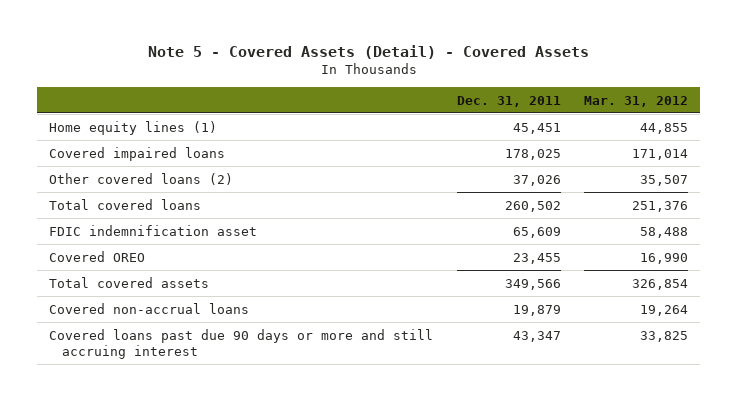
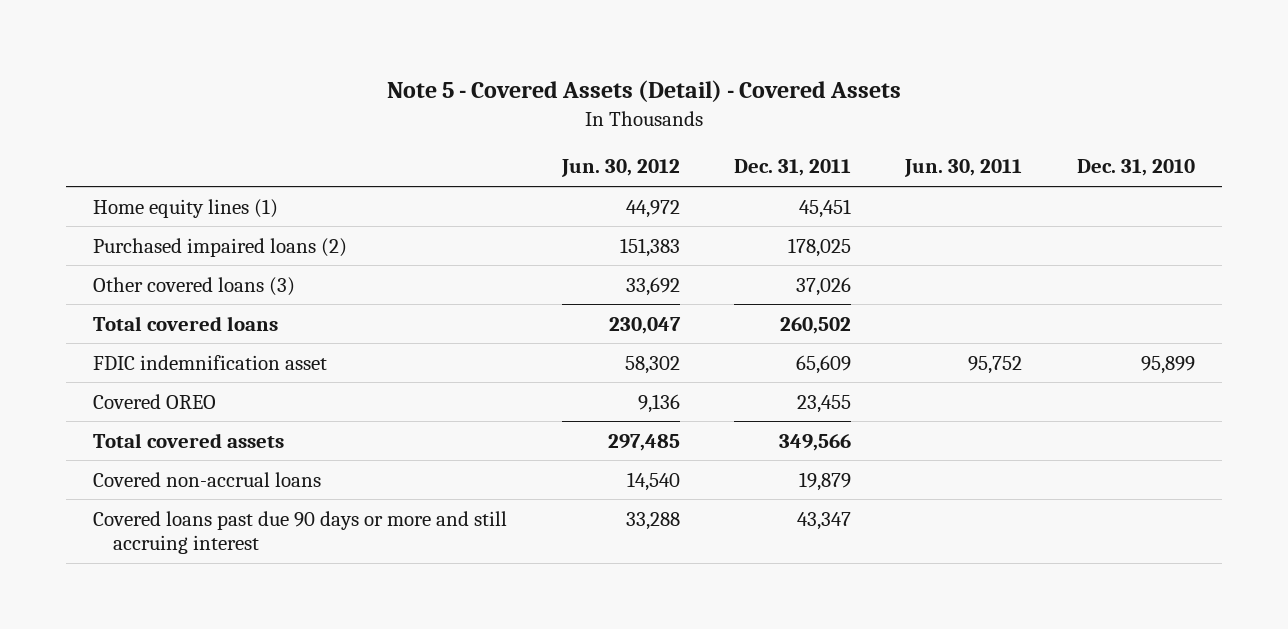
[584,95,689,107] Mar. 31, 2012 -> none
none -> [560,159,680,178] Jun. 30, 2012
none -> [904,159,1023,178] Jun. 30, 2011
none -> [1076,159,1195,177] Dec. 31, 2010
[48,146,225,161] Covered impaired loans -> [93,237,348,257] Purchased impaired loans (2)
[48,172,233,185] Other covered loans (2) -> [93,276,296,296] Other covered loans (3)

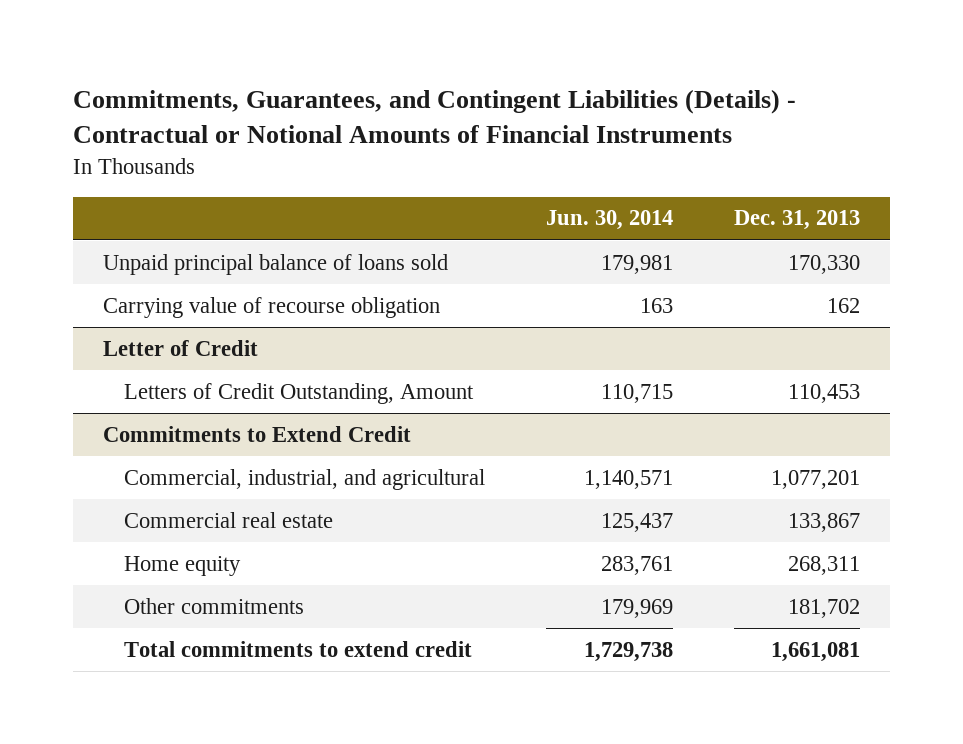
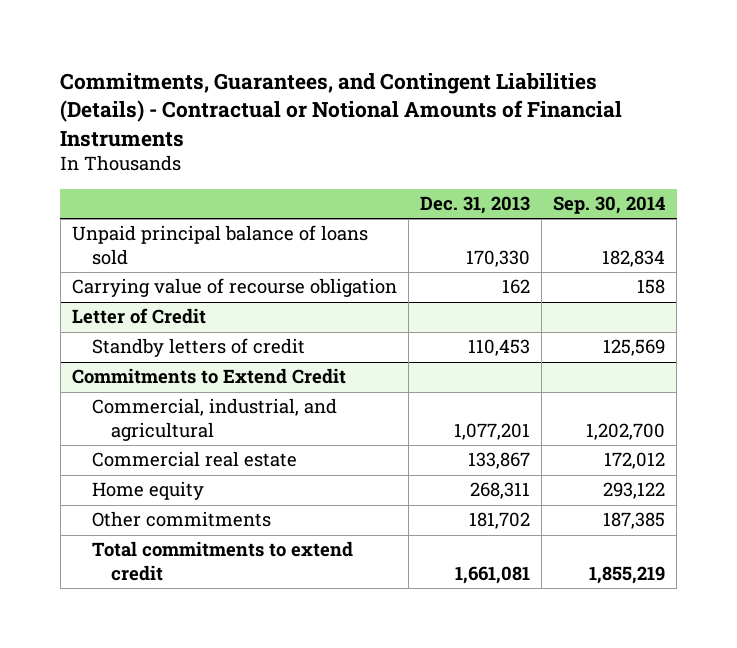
[545,210,673,231] Jun. 30, 2014 -> none
none -> [553,195,666,214] Sep. 30, 2014
[123,382,474,404] Letters of Credit Outstanding, Amount -> [91,338,305,358] Standby letters of credit

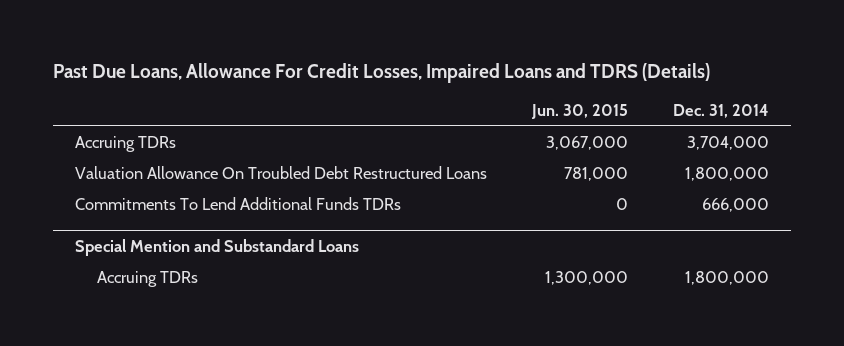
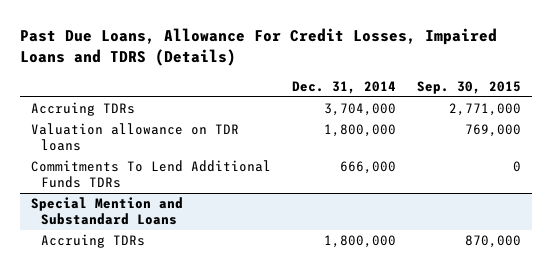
[531,103,629,119] Jun. 30, 2015 -> none
none -> [417,80,522,94] Sep. 30, 2015
[75,166,488,180] Valuation Allowance On Troubled Debt Restructured Loans -> [30,123,239,152] Valuation allowance on TDR loans

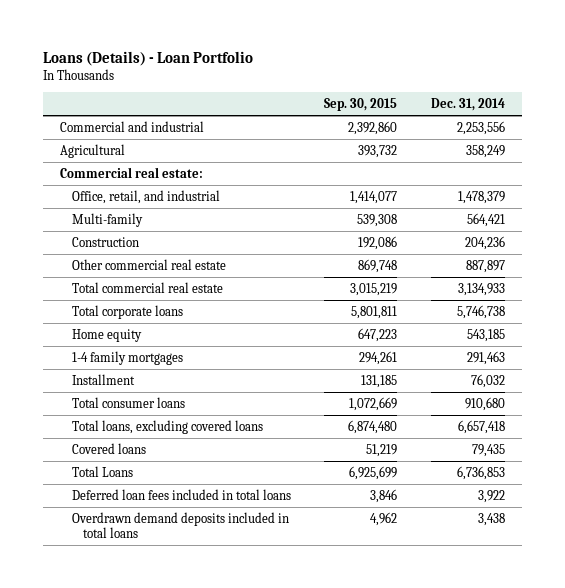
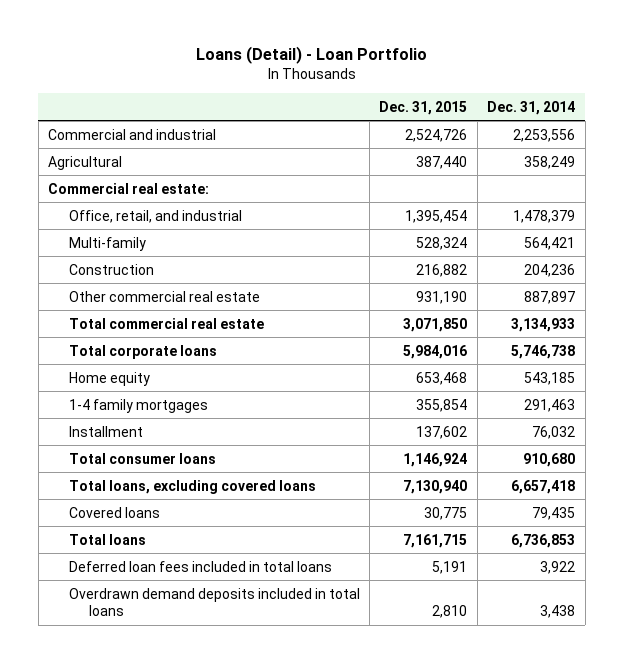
[43,50,254,66] Loans (Details) - Loan Portfolio -> [195,46,427,65] Loans (Detail) - Loan Portfolio
[324,97,398,111] Sep. 30, 2015 -> none
none -> [379,100,468,115] Dec. 31, 2015
[71,465,133,477] Total Loans -> [68,533,146,545] Total loans

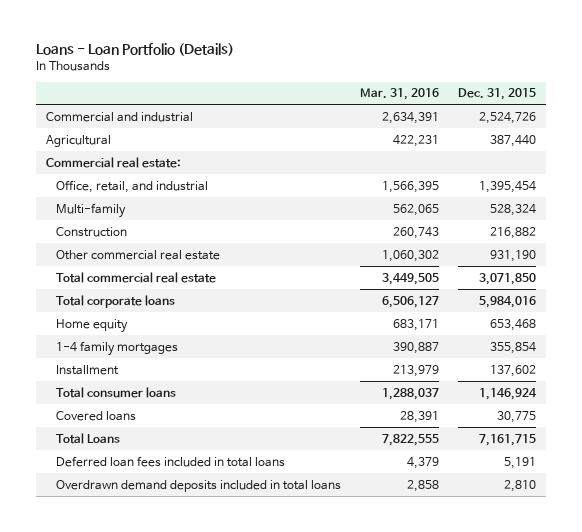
[195,46,427,65] Loans (Detail) - Loan Portfolio -> [35,43,234,57] Loans - Loan Portfolio (Details)
[487,100,576,115] Dec. 31, 2014 -> none
none -> [359,88,439,101] Mar. 31, 2016
[68,479,316,494] Total loans, excluding covered loans -> none
[68,533,146,545] Total loans -> [55,432,120,444] Total Loans

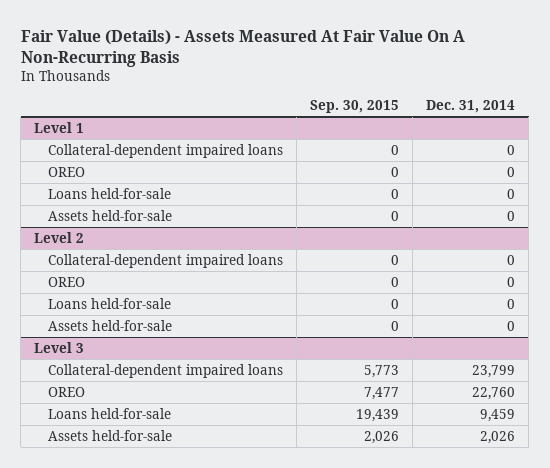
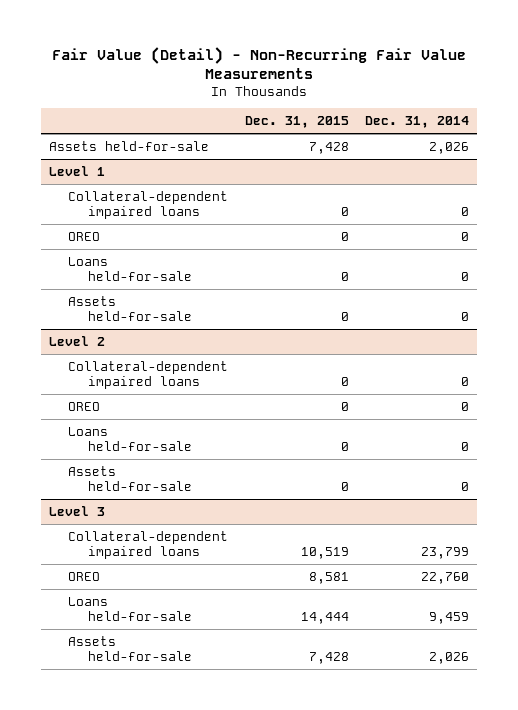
[20,29,465,67] Fair Value (Details) - Assets Measured At Fair Value On A Non-Recurring Basis -> [51,46,466,80] Fair Value (Detail) - Non-Recurring Fair Value Measurements
[310,100,400,114] Sep. 30, 2015 -> none
none -> [244,116,349,129] Dec. 31, 2015
none -> [48,140,209,151] Assets held-for-sale

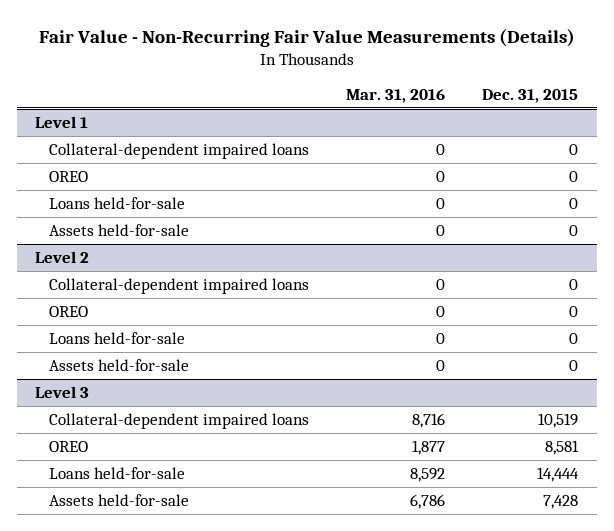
[51,46,466,80] Fair Value (Detail) - Non-Recurring Fair Value Measurements -> [38,28,575,47] Fair Value - Non-Recurring Fair Value Measurements (Details)
[364,116,469,129] Dec. 31, 2014 -> none
none -> [346,89,446,104] Mar. 31, 2016
[48,140,209,151] Assets held-for-sale -> none

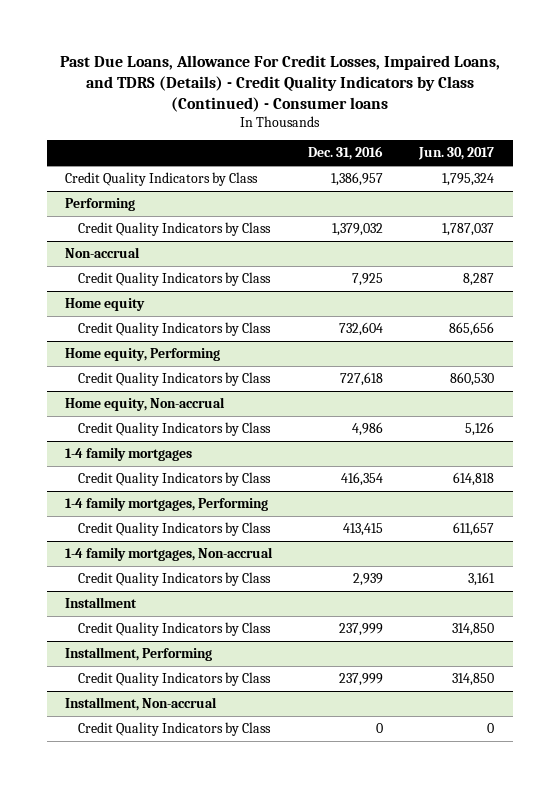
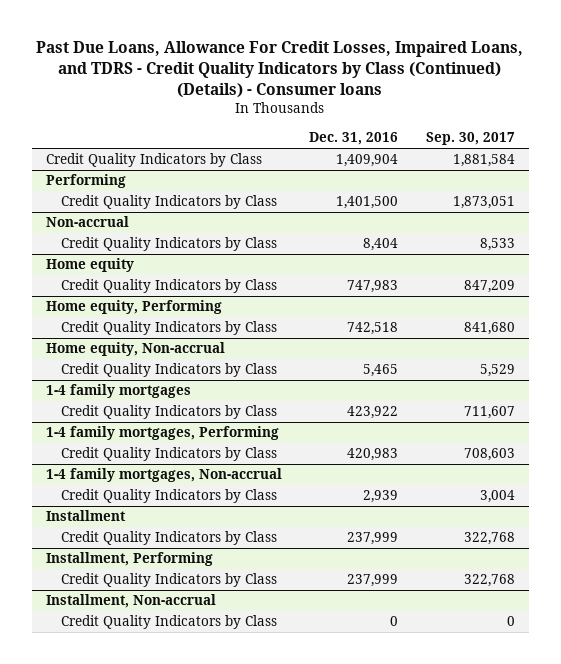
[59,55,500,112] Past Due Loans, Allowance For Credit Losses, Impaired Loans, and TDRS (Details) - Credit Quality Indicators by Class (Continued) - Consumer loans -> [36,40,524,99] Past Due Loans, Allowance For Credit Losses, Impaired Loans, and TDRS - Credit Quality Indicators by Class (Continued) (Details) - Consumer loans
[418,147,495,161] Jun. 30, 2017 -> none
none -> [425,132,515,146] Sep. 30, 2017
[331,172,384,187] 1,386,957 -> [336,154,399,168] 1,409,904
[332,223,384,237] 1,379,032 -> [336,196,399,210] 1,401,500
[352,273,384,287] 7,925 -> [363,238,399,252] 8,404
[339,322,384,337] 732,604 -> [347,280,399,294] 747,983
[340,372,384,387] 727,618 -> [347,322,399,336] 742,518
[352,422,384,437] 4,986 -> [363,364,399,378] 5,465
[341,472,384,487] 416,354 -> [347,406,399,420] 423,922
[343,523,384,537] 413,415 -> [347,448,399,462] 420,983

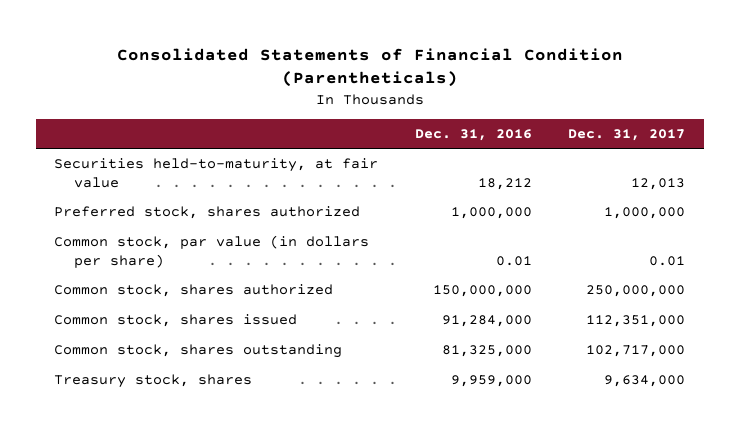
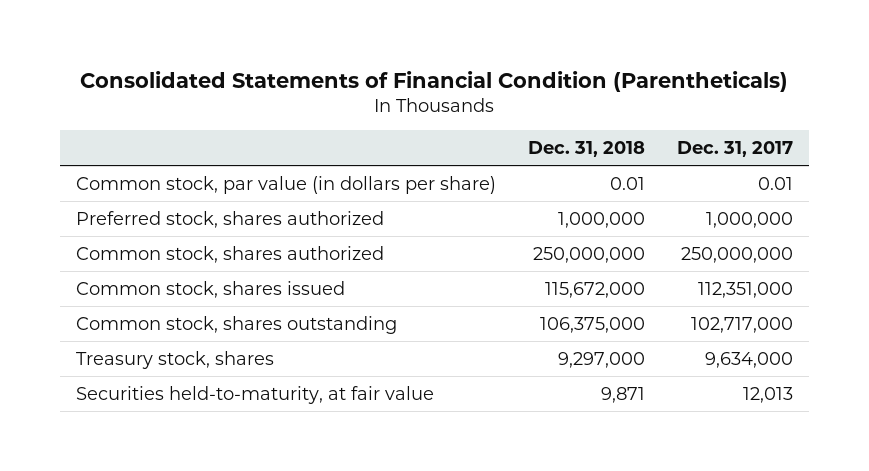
[414,129,532,142] Dec. 31, 2016 -> none
none -> [527,141,645,158] Dec. 31, 2018
[54,206,361,220] Preferred stock, shares authorized -> [75,210,384,228] Preferred stock, shares authorized
[54,158,379,188] Securities held-to-maturity, at fair value -> [75,385,434,404] Securities held-to-maturity, at fair value

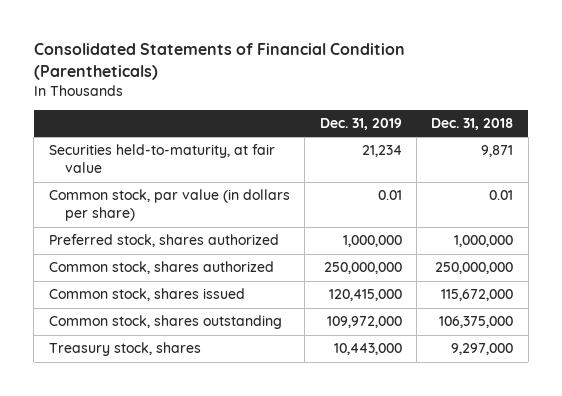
[676,141,793,158] Dec. 31, 2017 -> none
none -> [319,117,402,130] Dec. 31, 2019
[75,385,434,404] Securities held-to-maturity, at fair value -> [48,144,275,174] Securities held-to-maturity, at fair value

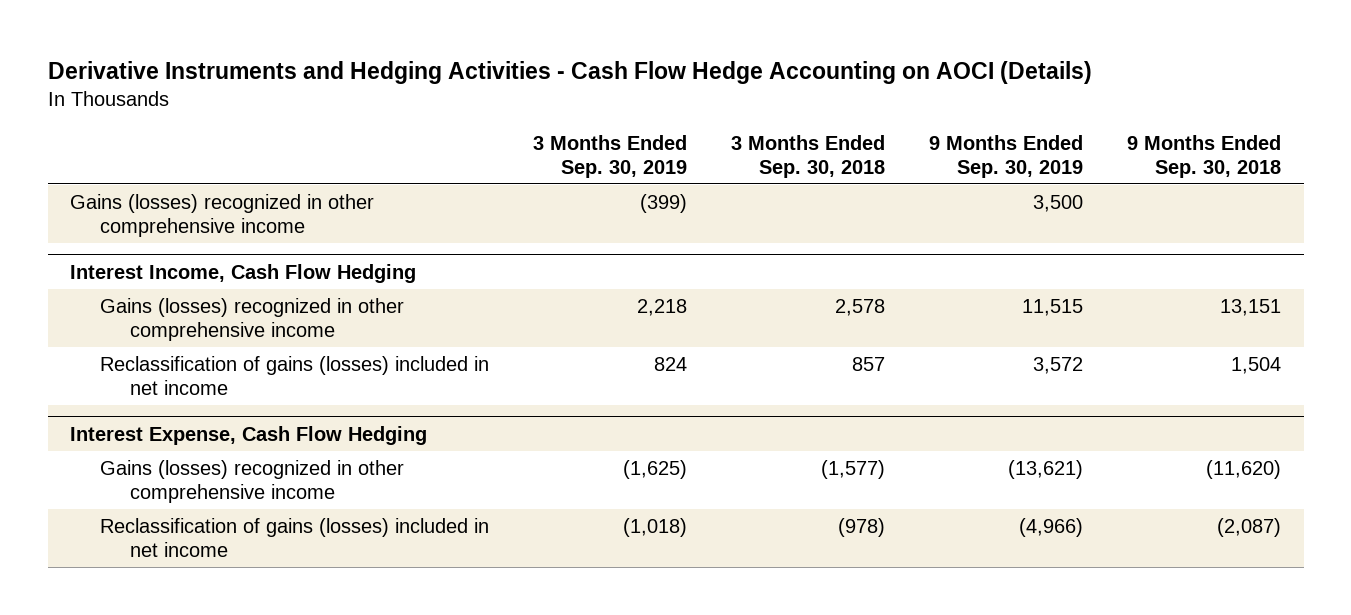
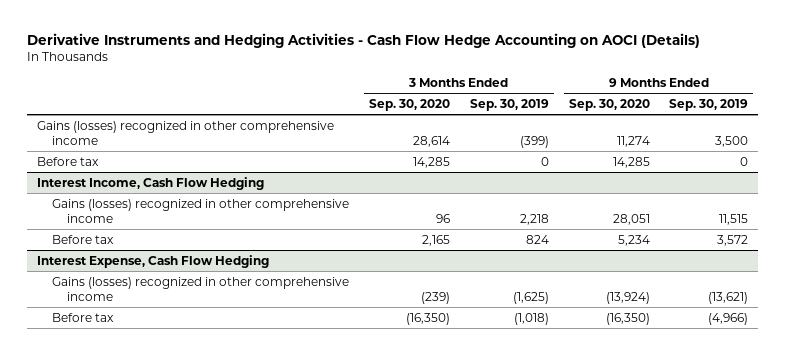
[731,135,886,178] 3 Months Ended Sep. 30, 2018 -> none
[1127,135,1282,178] 9 Months Ended Sep. 30, 2018 -> none
none -> [368,99,450,112] Sep. 30, 2020
none -> [568,99,650,112] Sep. 30, 2020
none -> [36,156,99,166] Before tax
[100,355,490,395] Reclassification of gains (losses) included in net income -> [51,234,114,244] Before tax
[100,517,490,557] Reclassification of gains (losses) included in net income -> [51,312,114,322] Before tax

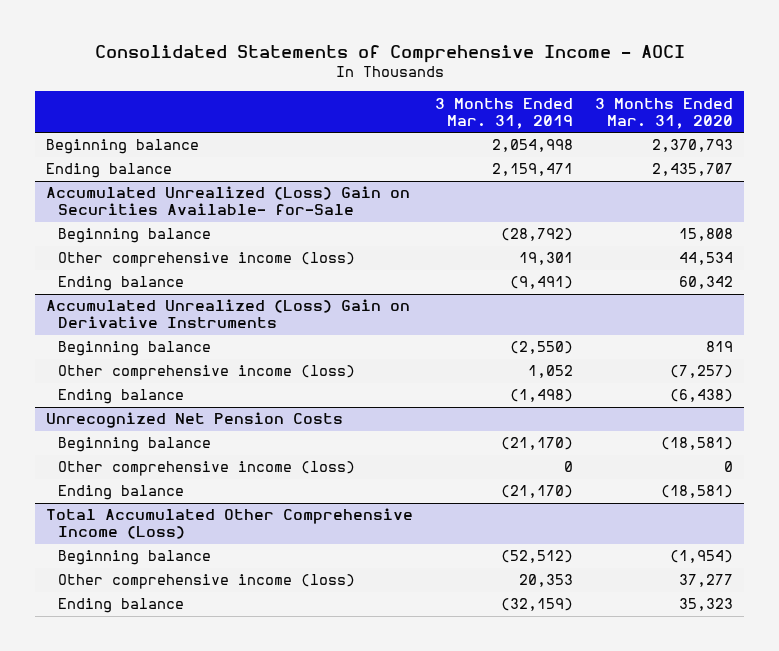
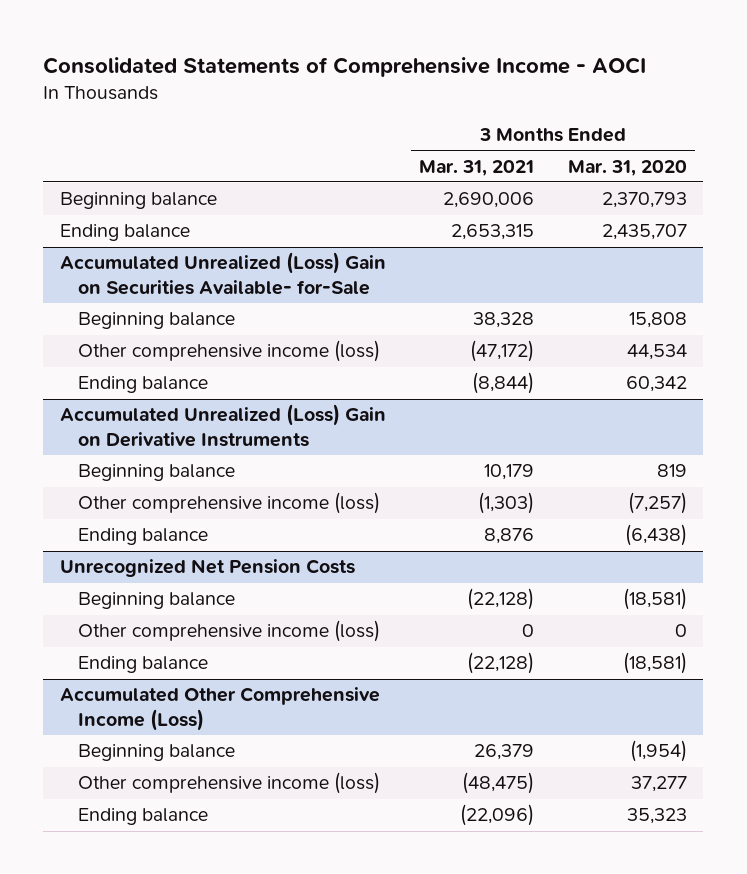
[435,97,574,129] 3 Months Ended Mar. 31, 2019 -> none
none -> [419,159,535,176] Mar. 31, 2021
[46,508,414,540] Total Accumulated Other Comprehensive Income (Loss) -> [59,687,380,731] Accumulated Other Comprehensive Income (Loss)

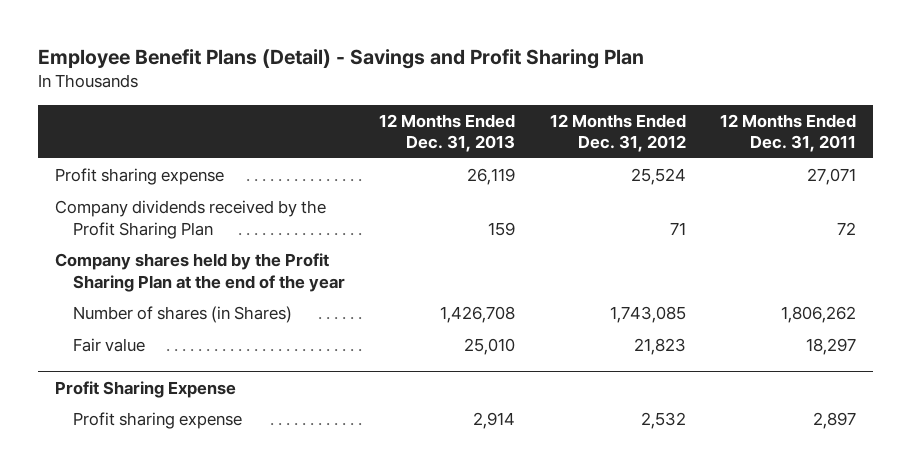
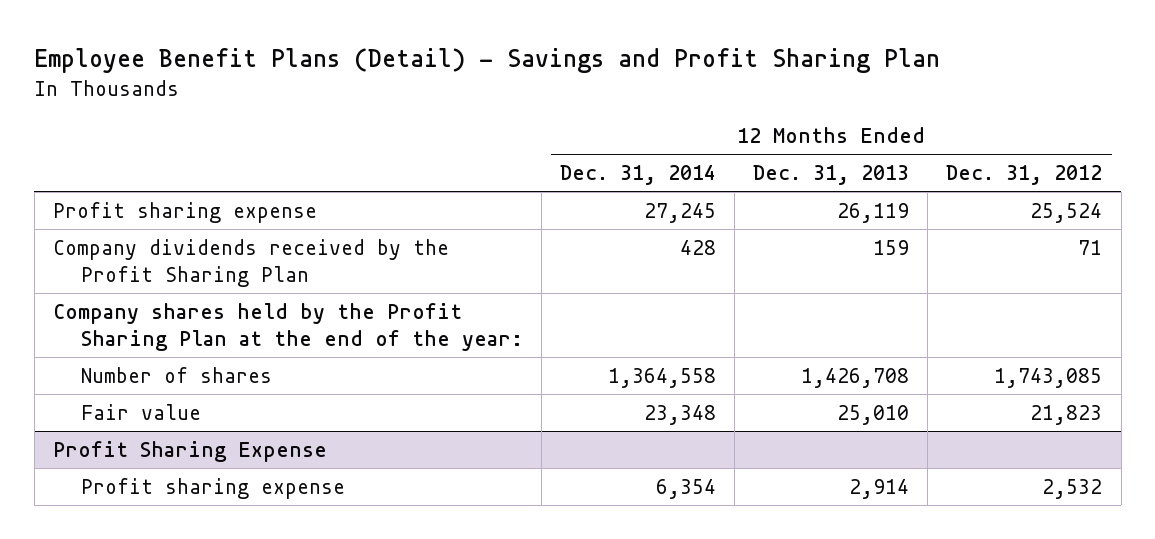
[719,113,856,153] 12 Months Ended Dec. 31, 2011 -> none
none -> [560,165,717,186] Dec. 31, 2014
[54,252,345,292] Company shares held by the Profit Sharing Plan at the end of the year -> [52,302,524,351] Company shares held by the Profit Sharing Plan at the end of the year:
[72,305,292,323] Number of shares (in Shares) -> [81,366,273,383] Number of shares

